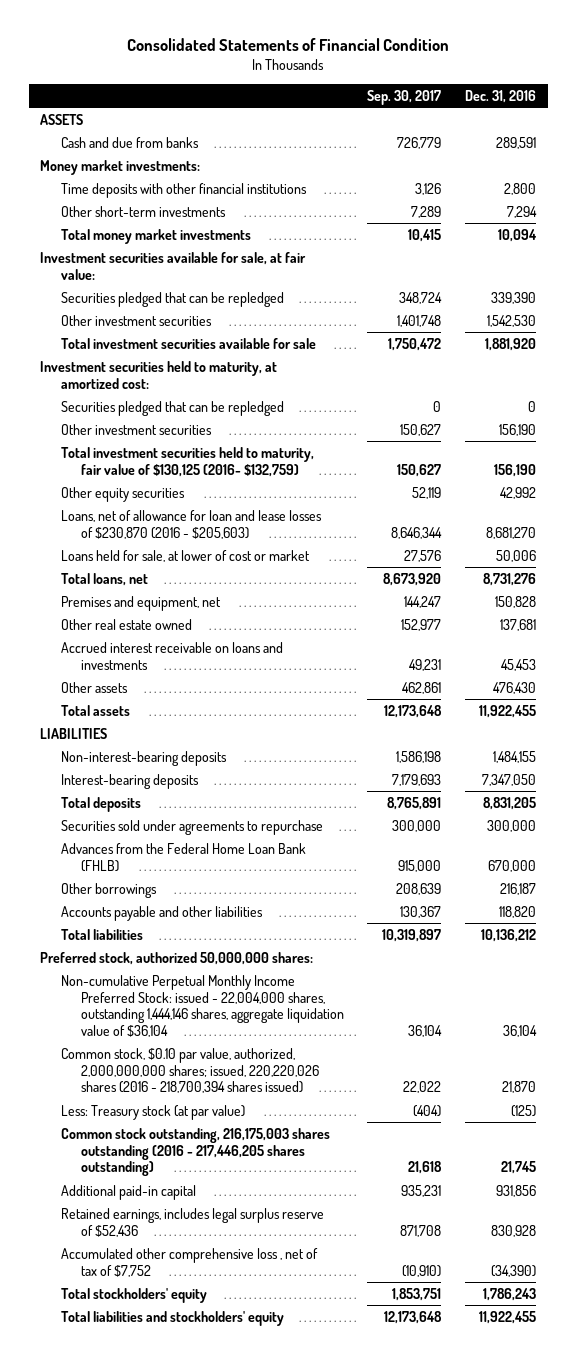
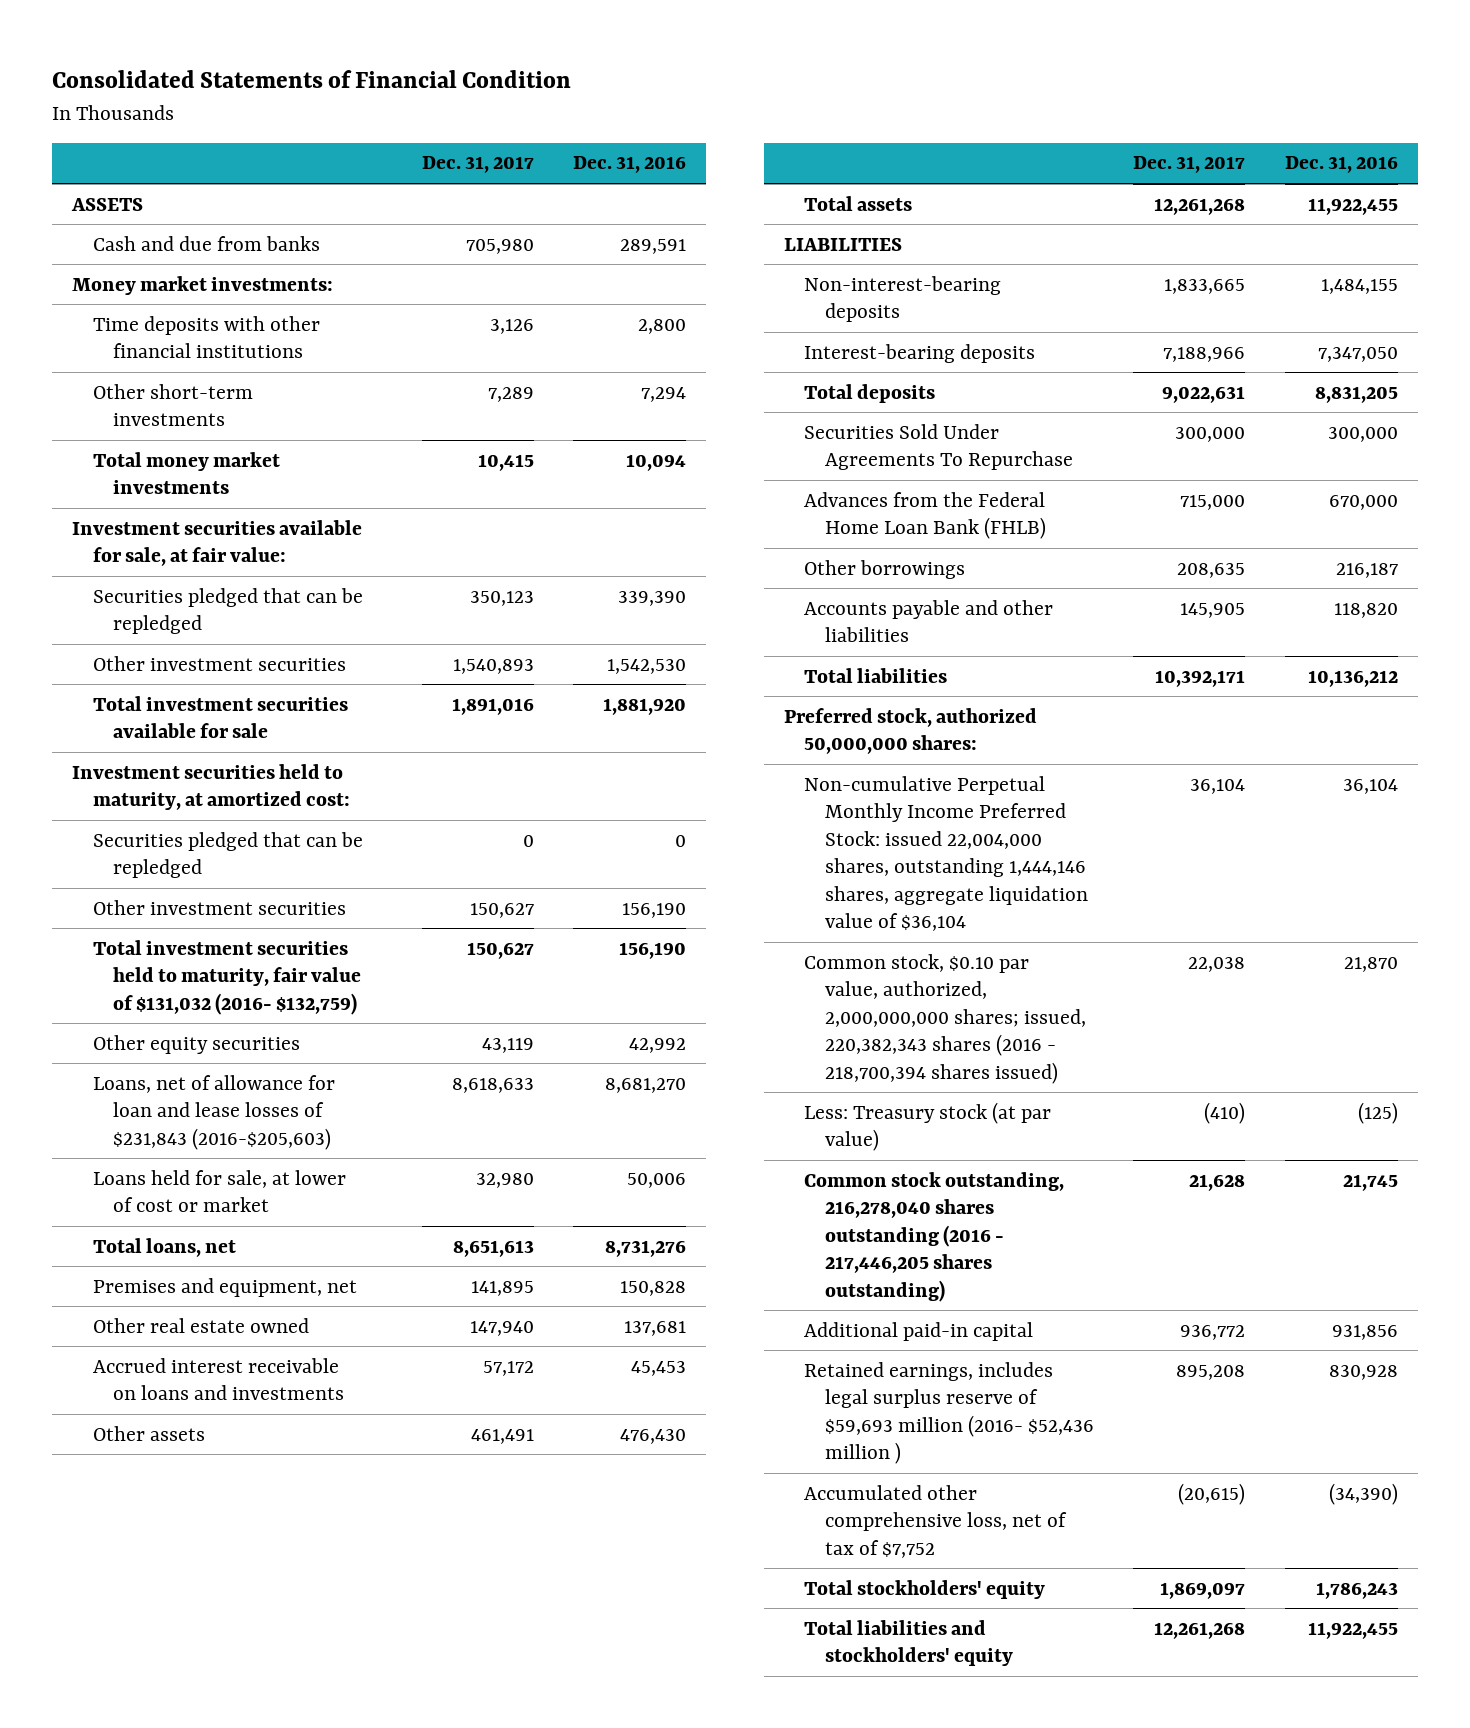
[367,89,442,105] Sep. 30, 2017 -> none
none -> [421,156,534,174] Dec. 31, 2017
[60,446,314,477] Total investment securities held to maturity, fair value of $130,125 (2016- $132,759) -> [92,939,361,1015] Total investment securities held to maturity, fair value of $131,032 (2016- $132,759)
[60,509,322,539] Loans, net of allowance for loan and lease losses of $230,870 (2016 - $205,603) -> [92,1074,335,1150] Loans, net of allowance for loan and lease losses of $231,843 (2016-$205,603)
[60,819,323,835] Securities sold under agreements to repurchase -> [804,423,1073,471] Securities Sold Under Agreements To Repurchase
[60,974,344,1037] Non-cumulative Perpetual Monthly Income Preferred Stock: issued - 22,004,000 shares, outstanding 1,444,146 shares, aggregate liquidation value of $36,104 -> [804,775,1088,932] Non-cumulative Perpetual Monthly Income Preferred Stock: issued 22,004,000 shares, outstanding 1,444,146 shares, aggregate liquidation value of $36,104
[60,1047,319,1094] Common stock, $0.10 par value, authorized, 2,000,000,000 shares; issued, 220,220,026 shares (2016 - 218,700,394 shares issued) -> [804,953,1086,1084] Common stock, $0.10 par value, authorized, 2,000,000,000 shares; issued, 220,382,343 shares (2016 - 218,700,394 shares issued)
[60,1127,330,1177] Common stock outstanding, 216,175,003 shares outstanding (2016 - 217,446,205 shares outstanding) -> [804,1171,1065,1302] Common stock outstanding, 216,278,040 shares outstanding (2016 - 217,446,205 shares outstanding)
[60,1207,324,1237] Retained earnings, includes legal surplus reserve of $52,436 -> [804,1361,1094,1465] Retained earnings, includes legal surplus reserve of $59,693 million (2016- $52,436 million )
[60,1247,318,1277] Accumulated other comprehensive loss , net of tax of $7,752 -> [804,1484,1067,1558] Accumulated other comprehensive loss, net of tax of $7,752

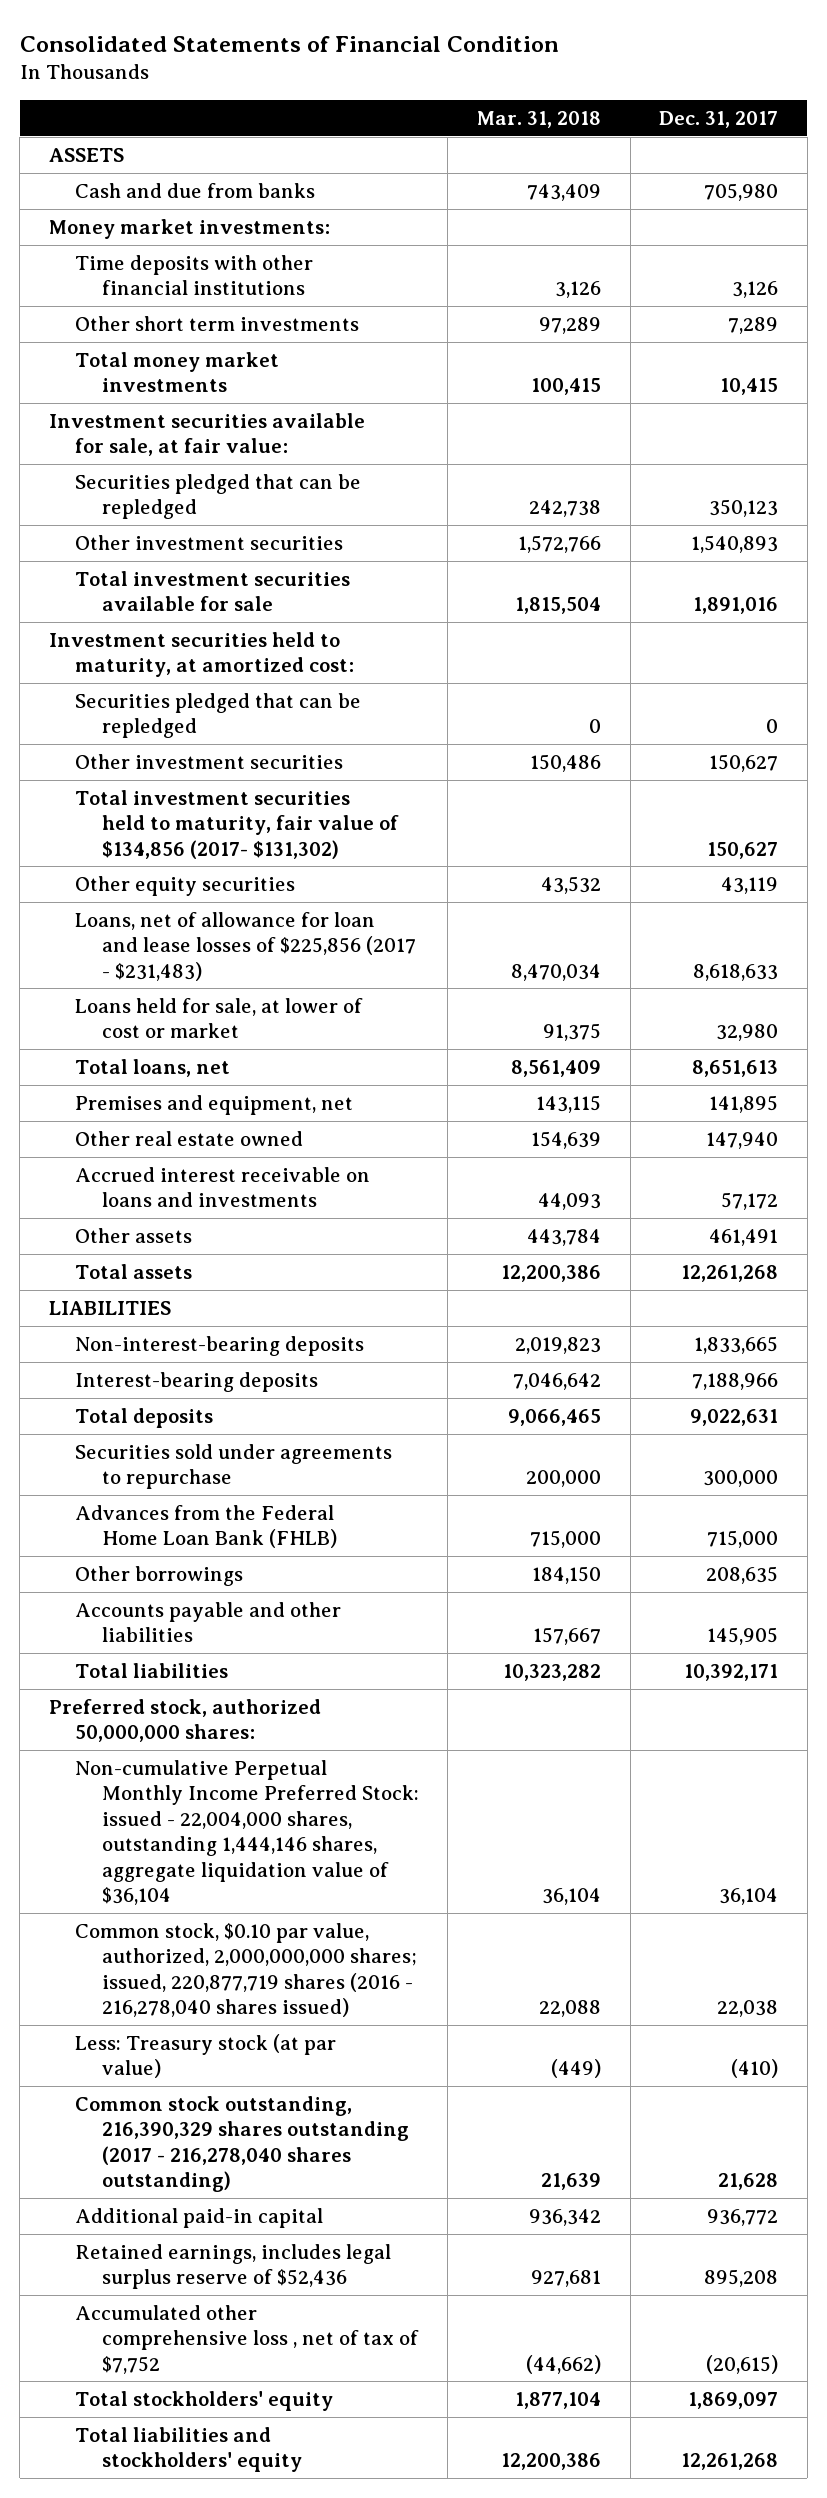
[573,156,687,174] Dec. 31, 2016 -> none
none -> [477,110,602,128] Mar. 31, 2018
[92,383,253,427] Other short-term investments -> [75,315,360,331] Other short term investments
[92,939,361,1015] Total investment securities held to maturity, fair value of $131,032 (2016- $132,759) -> [75,789,399,859] Total investment securities held to maturity, fair value of $134,856 (2017- $131,302)
[92,1074,335,1150] Loans, net of allowance for loan and lease losses of $231,843 (2016-$205,603) -> [75,911,416,981] Loans, net of allowance for loan and lease losses of $225,856 (2017 - $231,483)
[804,423,1073,471] Securities Sold Under Agreements To Repurchase -> [75,1443,393,1490] Securities sold under agreements to repurchase
[804,775,1088,932] Non-cumulative Perpetual Monthly Income Preferred Stock: issued 22,004,000 shares, outstanding 1,444,146 shares, aggregate liquidation value of $36,104 -> [75,1759,419,1905] Non-cumulative Perpetual Monthly Income Preferred Stock: issued - 22,004,000 shares, outstanding 1,444,146 shares, aggregate liquidation value of $36,104
[804,953,1086,1084] Common stock, $0.10 par value, authorized, 2,000,000,000 shares; issued, 220,382,343 shares (2016 - 218,700,394 shares issued) -> [75,1922,417,2018] Common stock, $0.10 par value, authorized, 2,000,000,000 shares; issued, 220,877,719 shares (2016 - 216,278,040 shares issued)
[804,1171,1065,1302] Common stock outstanding, 216,278,040 shares outstanding (2016 - 217,446,205 shares outstanding) -> [75,2095,409,2193] Common stock outstanding, 216,390,329 shares outstanding (2017 - 216,278,040 shares outstanding)
[804,1361,1094,1465] Retained earnings, includes legal surplus reserve of $59,693 million (2016- $52,436 million ) -> [75,2243,392,2290] Retained earnings, includes legal surplus reserve of $52,436
[804,1484,1067,1558] Accumulated other comprehensive loss, net of tax of $7,752 -> [75,2304,419,2374] Accumulated other comprehensive loss , net of tax of $7,752

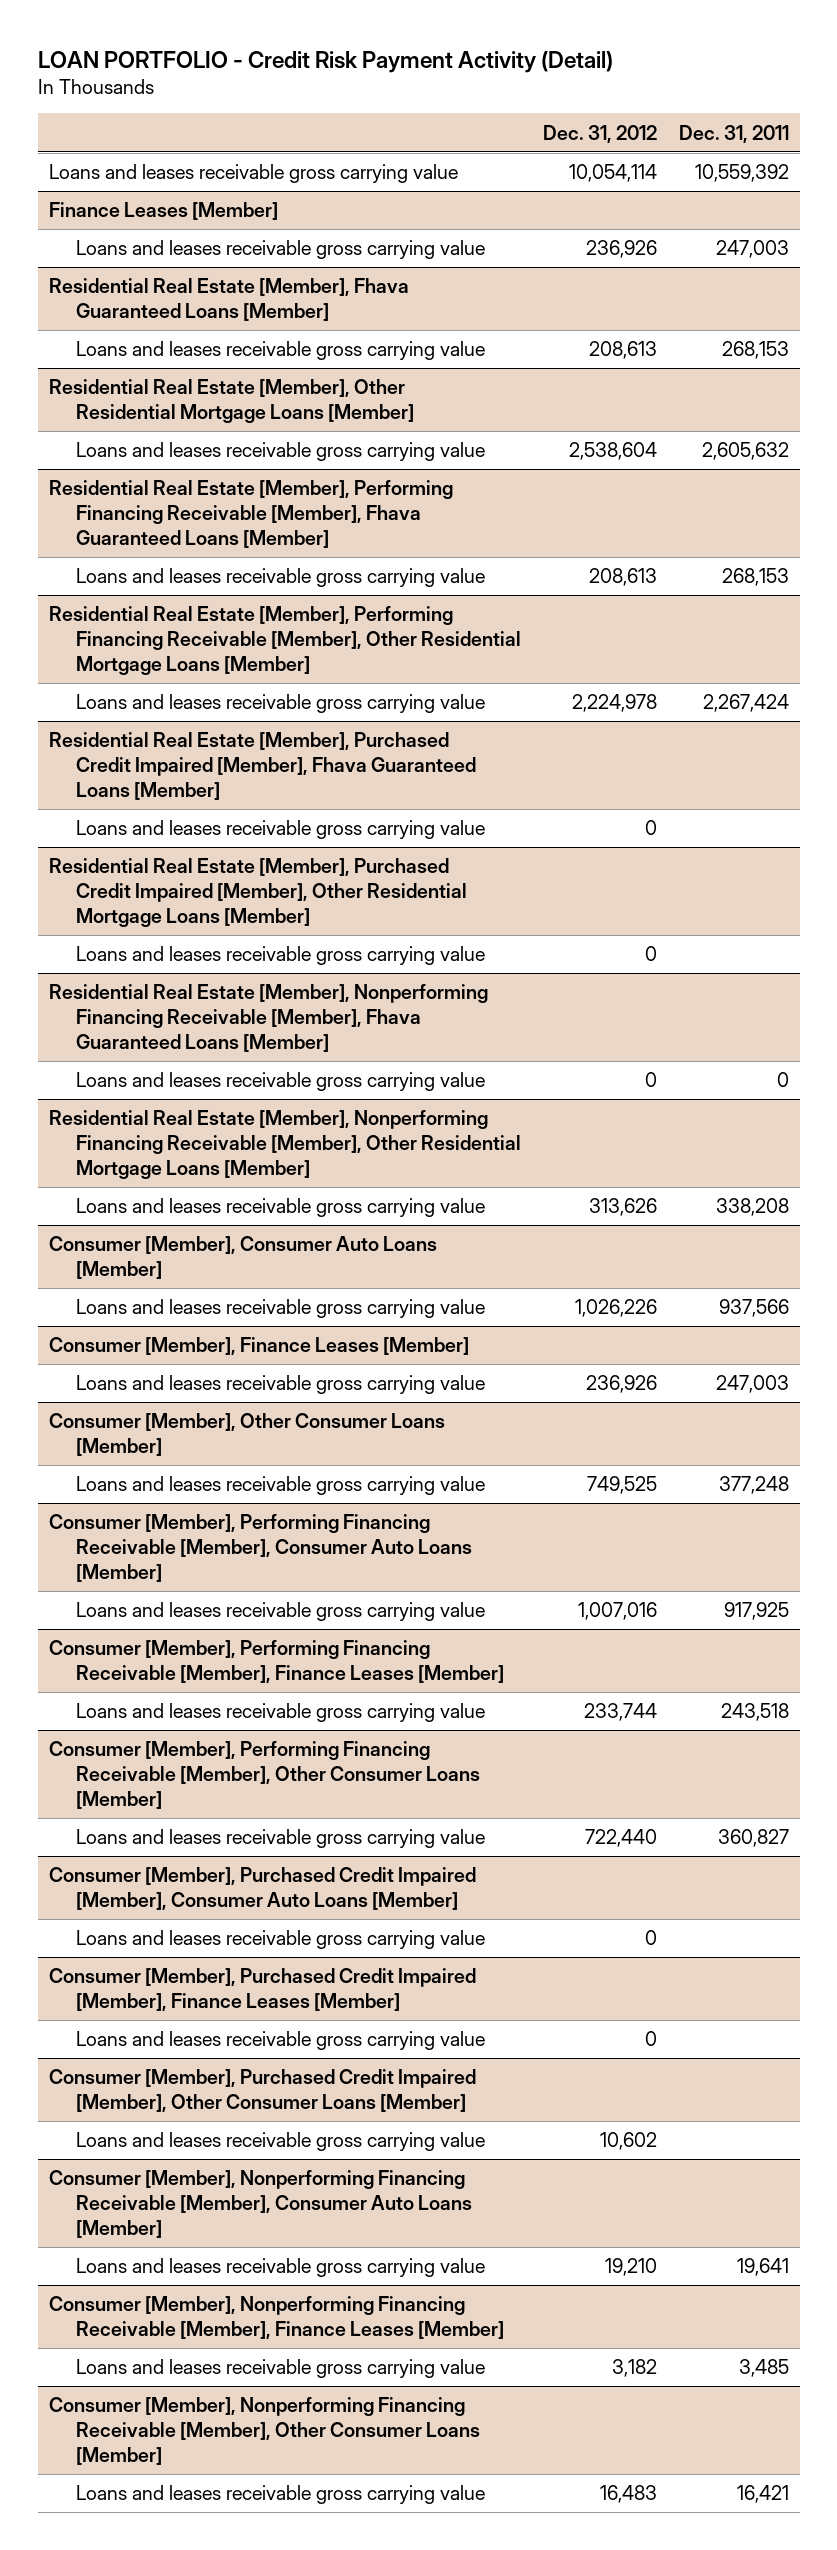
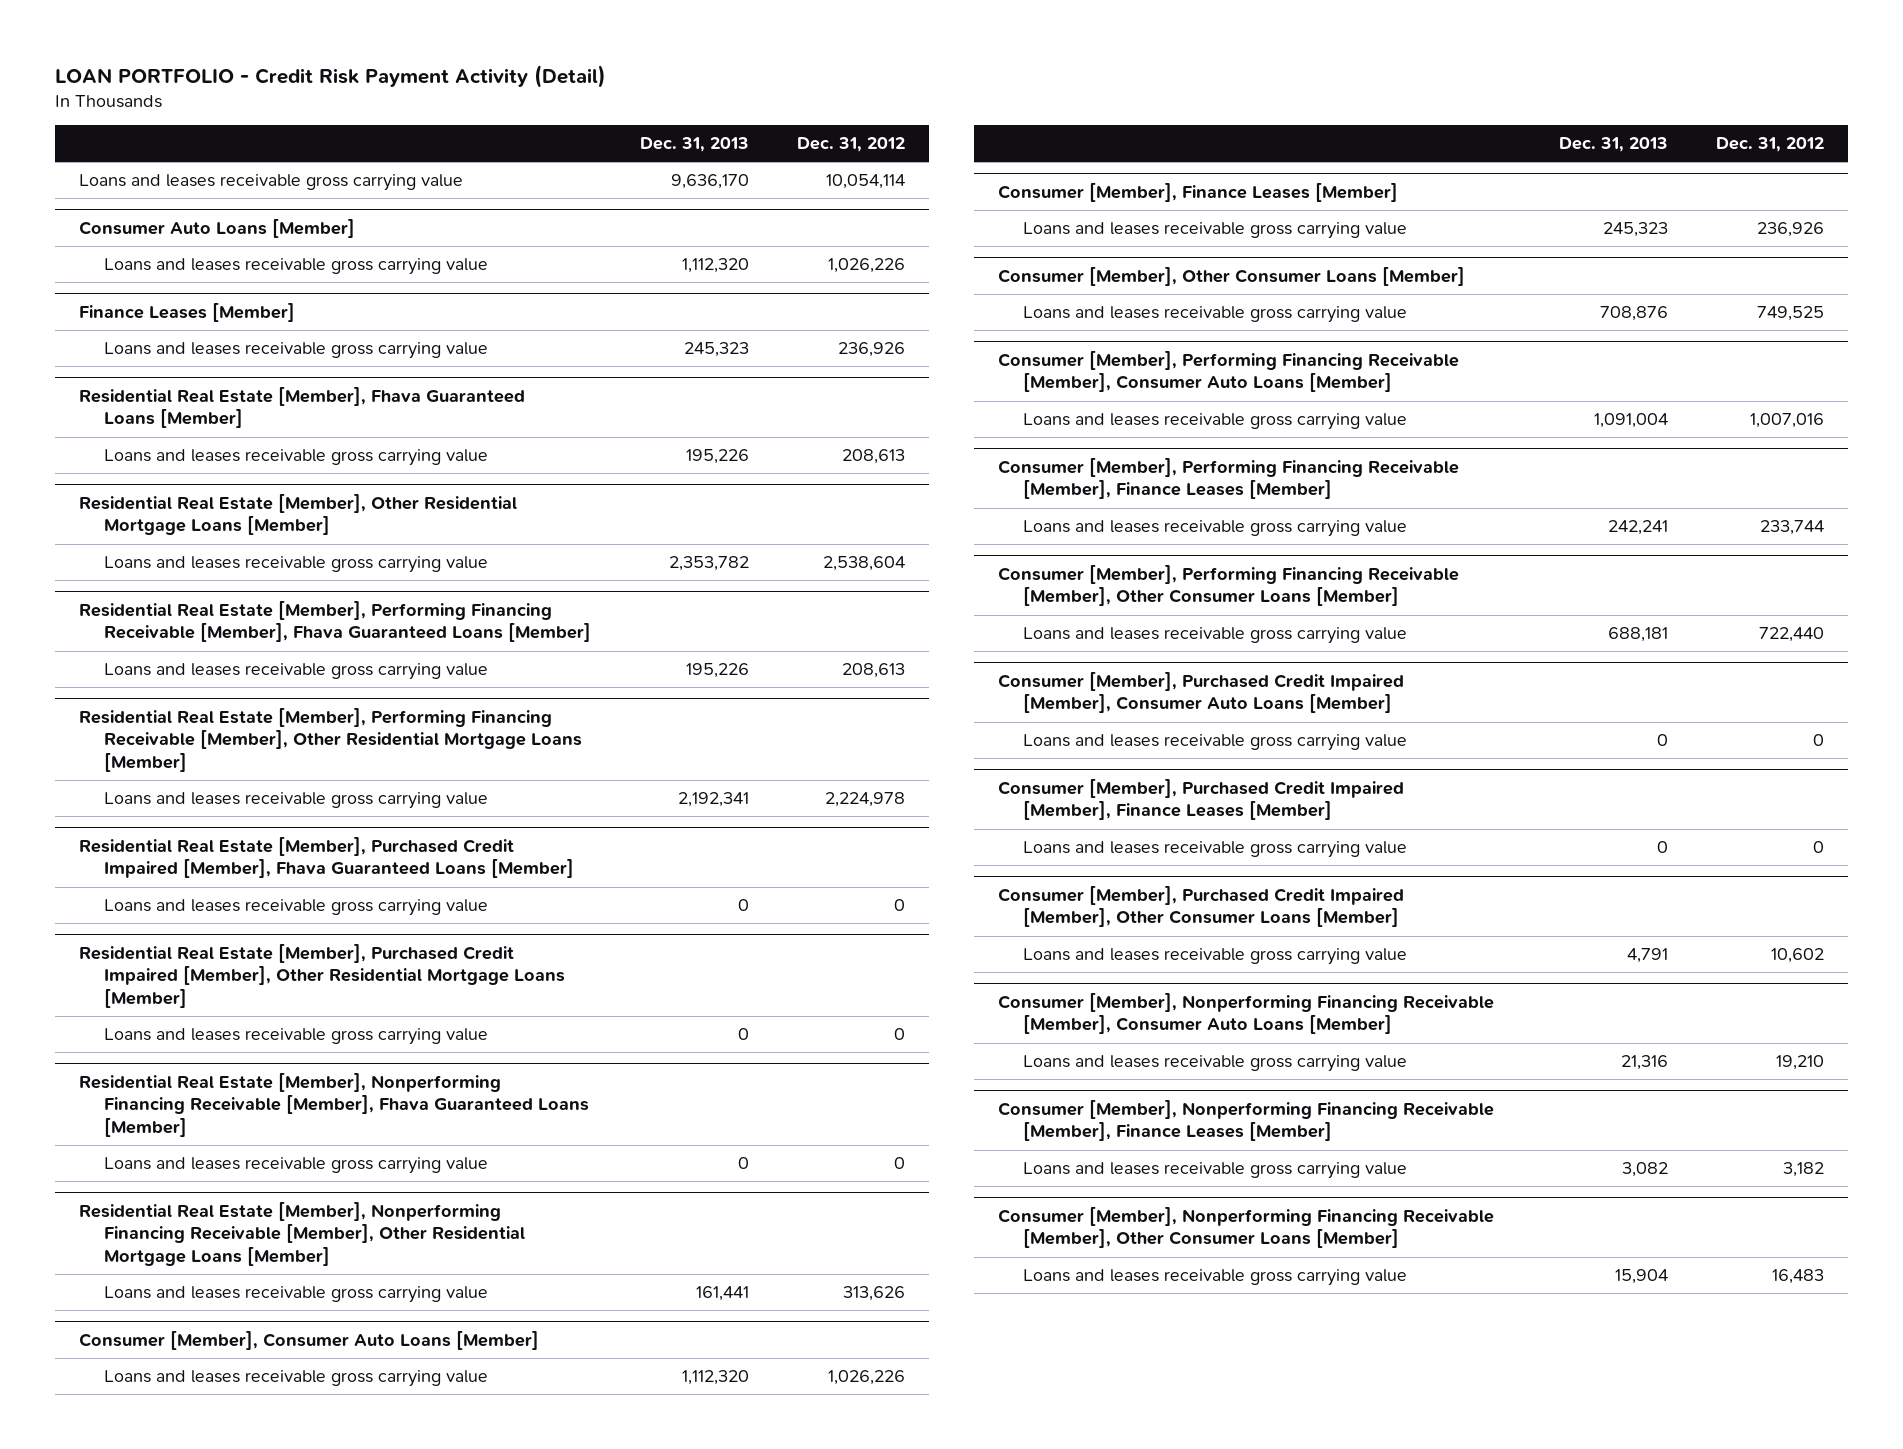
[678,124,789,143] Dec. 31, 2011 -> none
none -> [639,136,749,152] Dec. 31, 2013
none -> [79,218,356,238] Consumer Auto Loans [Member]
none -> [104,258,489,276] Loans and leases receivable gross carrying value

